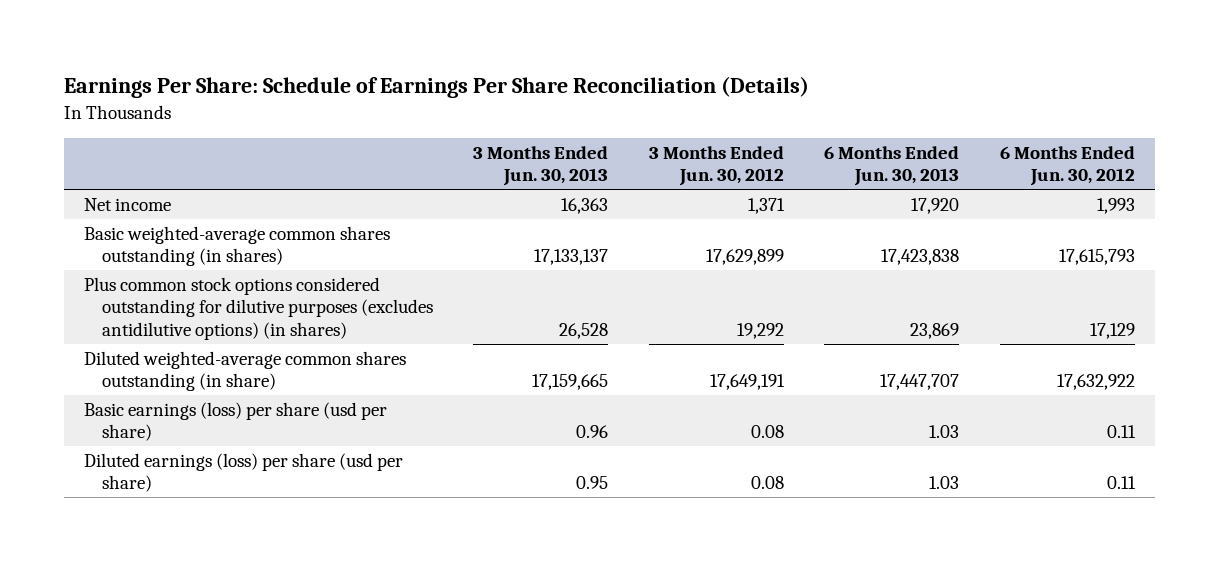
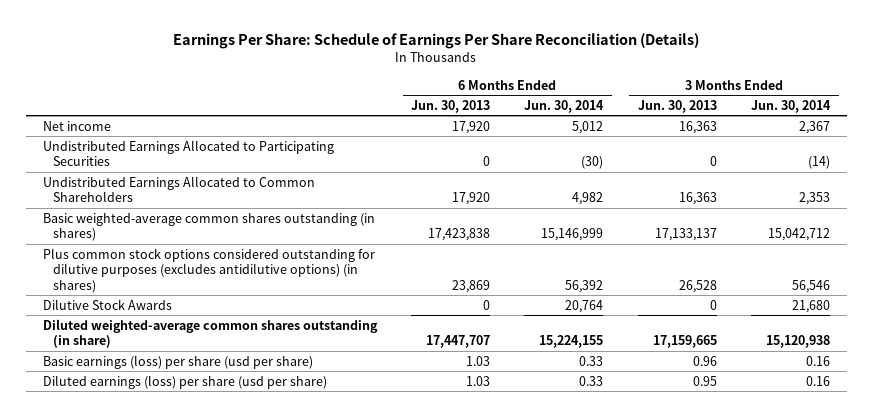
[648,145,784,186] 3 Months Ended Jun. 30, 2012 -> none
[999,145,1135,186] 6 Months Ended Jun. 30, 2012 -> none
none -> [524,99,605,113] Jun. 30, 2014
none -> [751,99,832,113] Jun. 30, 2014
none -> [42,139,334,167] Undistributed Earnings Allocated to Participating Securities
none -> [42,175,315,203] Undistributed Earnings Allocated to Common Shareholders
none -> [42,298,172,310] Dilutive Stock Awards

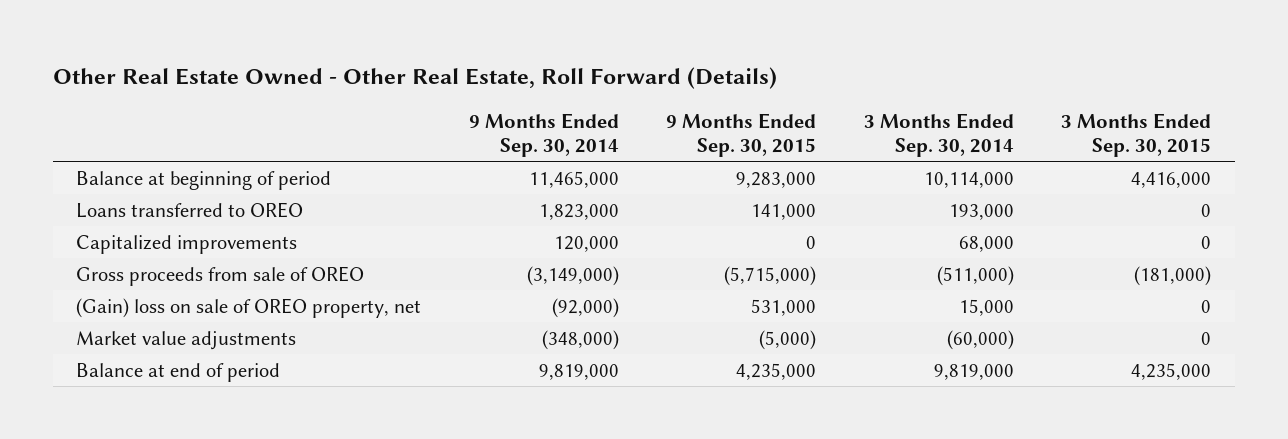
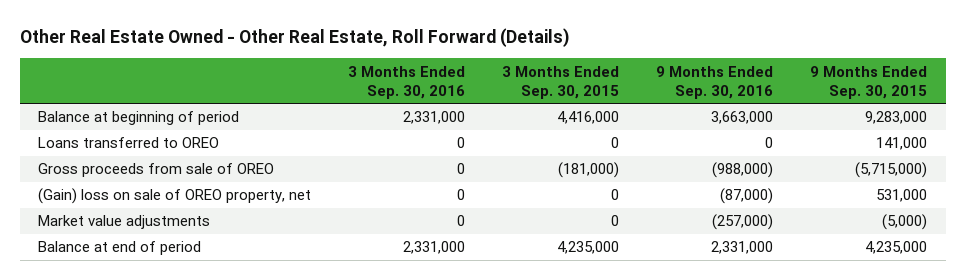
[468,112,619,157] 9 Months Ended Sep. 30, 2014 -> none
[863,112,1014,157] 3 Months Ended Sep. 30, 2014 -> none
none -> [348,65,466,99] 3 Months Ended Sep. 30, 2016
none -> [656,65,774,99] 9 Months Ended Sep. 30, 2016
[76,234,298,254] Capitalized improvements -> none

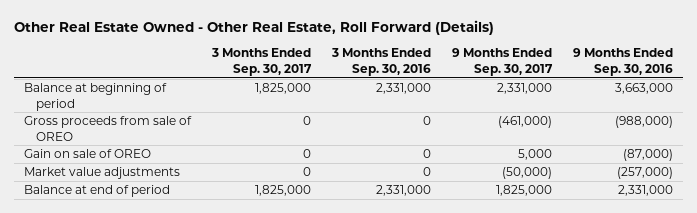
[502,65,620,99] 3 Months Ended Sep. 30, 2015 -> none
[810,65,928,99] 9 Months Ended Sep. 30, 2015 -> none
none -> [211,48,313,76] 3 Months Ended Sep. 30, 2017
none -> [451,48,553,76] 9 Months Ended Sep. 30, 2017
[38,137,220,149] Loans transferred to OREO -> none
[38,188,312,205] (Gain) loss on sale of OREO property, net -> [24,149,152,159] Gain on sale of OREO

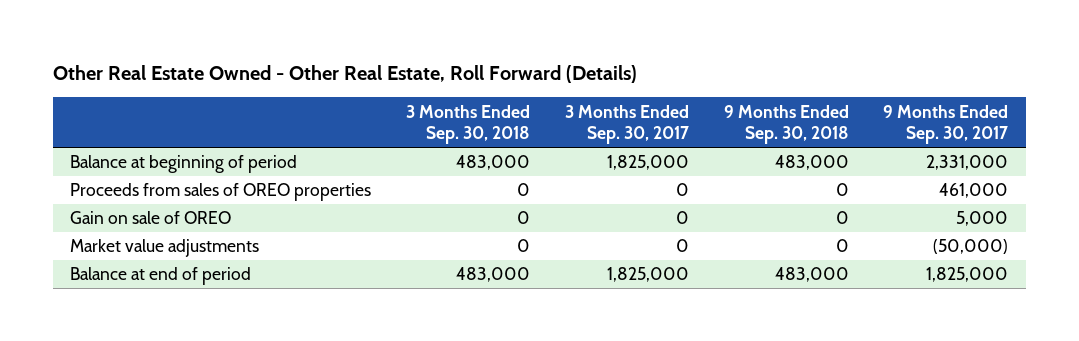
[331,48,432,76] 3 Months Ended Sep. 30, 2016 -> none
[572,48,673,76] 9 Months Ended Sep. 30, 2016 -> none
none -> [406,104,531,145] 3 Months Ended Sep. 30, 2018
none -> [723,104,849,145] 9 Months Ended Sep. 30, 2018
[24,116,193,141] Gross proceeds from sale of OREO -> [70,183,372,202] Proceeds from sales of OREO properties
[497,116,552,129] (461,000) -> [939,183,1009,199] 461,000

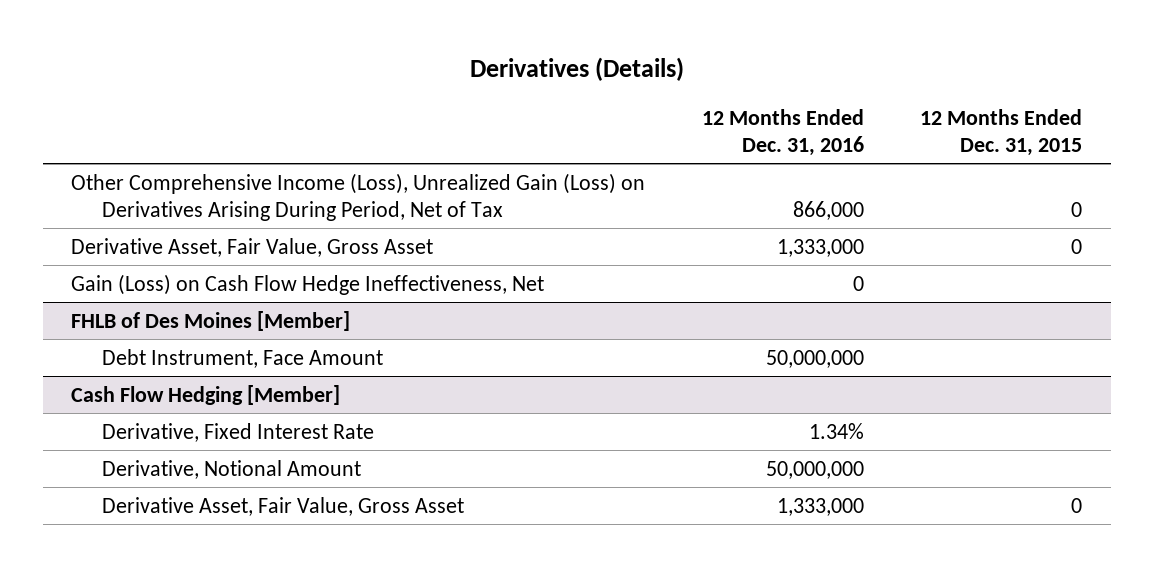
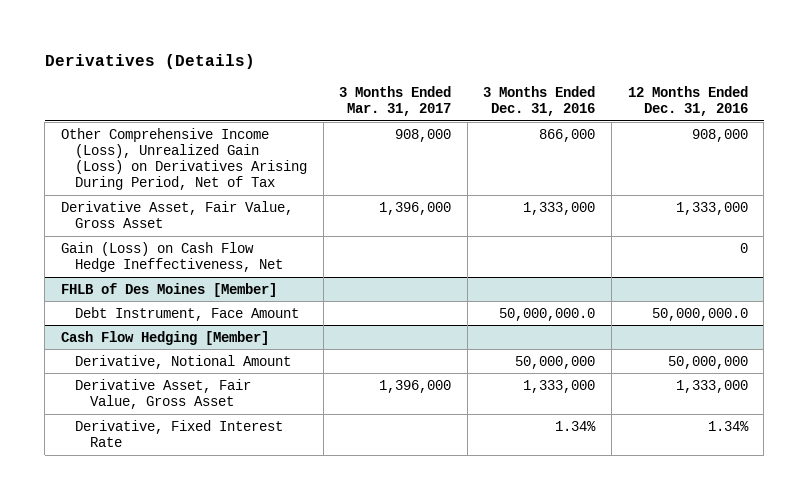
[920,109,1083,157] 12 Months Ended Dec. 31, 2015 -> none
none -> [339,85,452,116] 3 Months Ended Mar. 31, 2017
none -> [483,85,596,116] 3 Months Ended Dec. 31, 2016
[792,200,864,220] 866,000 -> [691,128,748,142] 908,000
[765,349,864,368] 50,000,000 -> [651,307,748,321] 50,000,000.0
[102,422,375,442] Derivative, Fixed Interest Rate -> [75,419,284,447] Derivative, Fixed Interest Rate

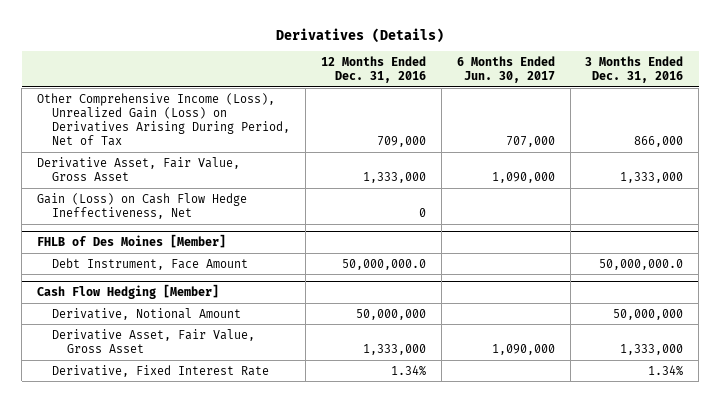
[339,85,452,116] 3 Months Ended Mar. 31, 2017 -> none
none -> [456,55,555,84] 6 Months Ended Jun. 30, 2017
[691,128,748,142] 908,000 -> [376,136,426,148] 709,000

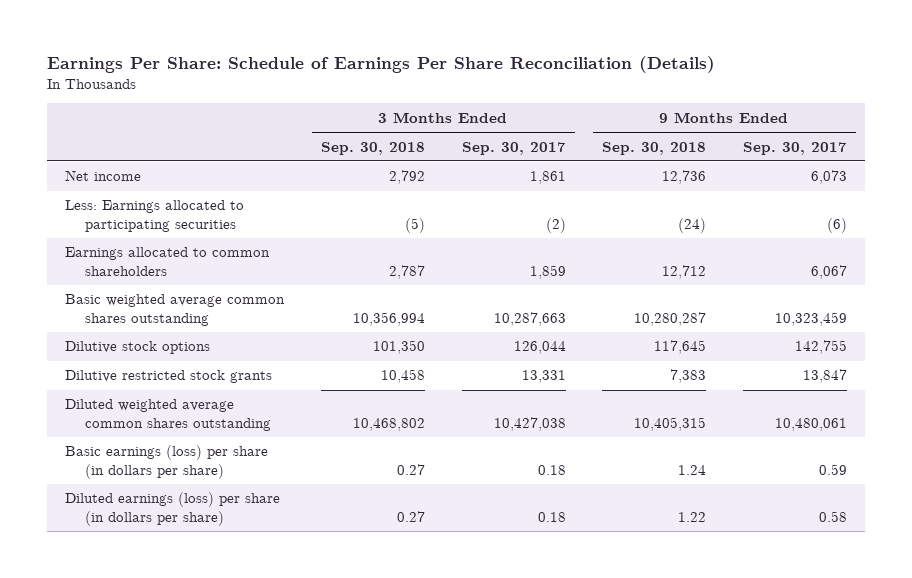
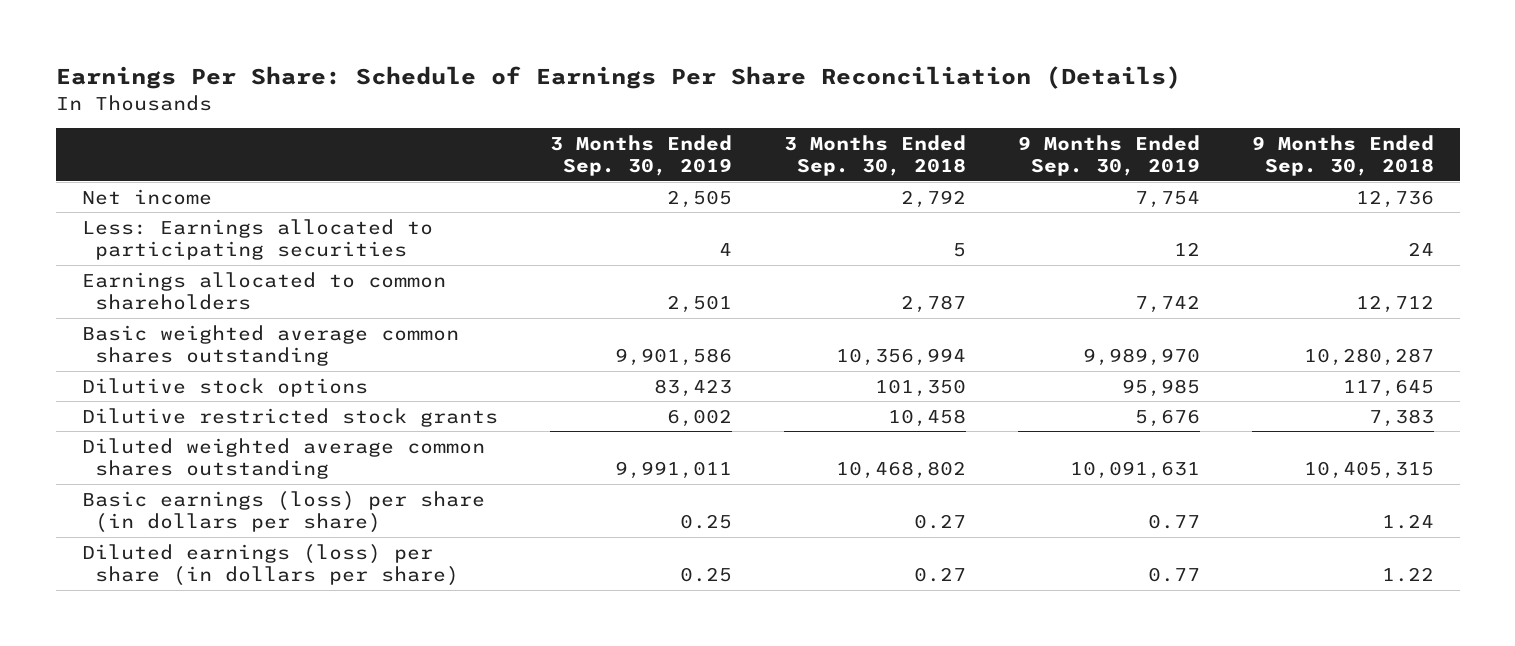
[461,141,566,155] Sep. 30, 2017 -> none
[742,141,847,155] Sep. 30, 2017 -> none
none -> [549,134,732,177] 3 Months Ended Sep. 30, 2019
none -> [1017,134,1200,177] 9 Months Ended Sep. 30, 2019
[404,217,425,233] (5) -> [952,243,966,258] 5
[678,217,707,233] (24) -> [1407,242,1434,257] 24

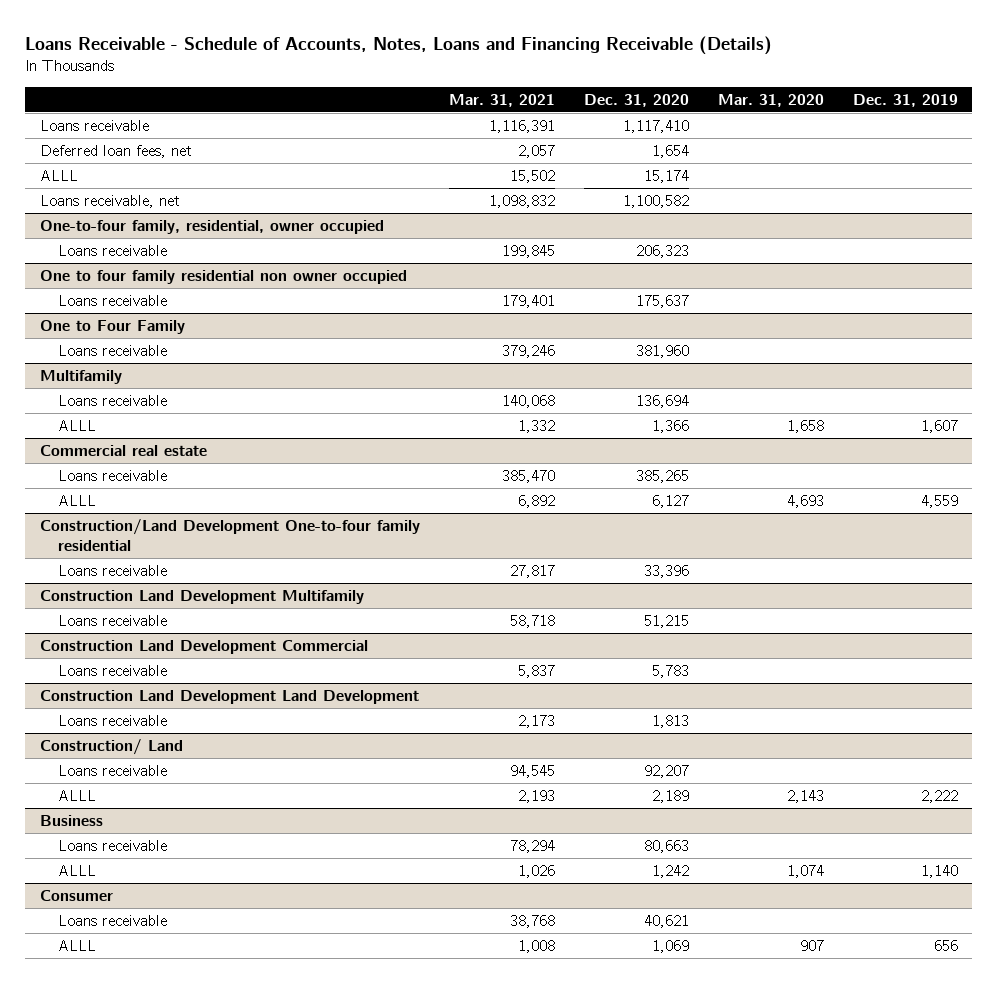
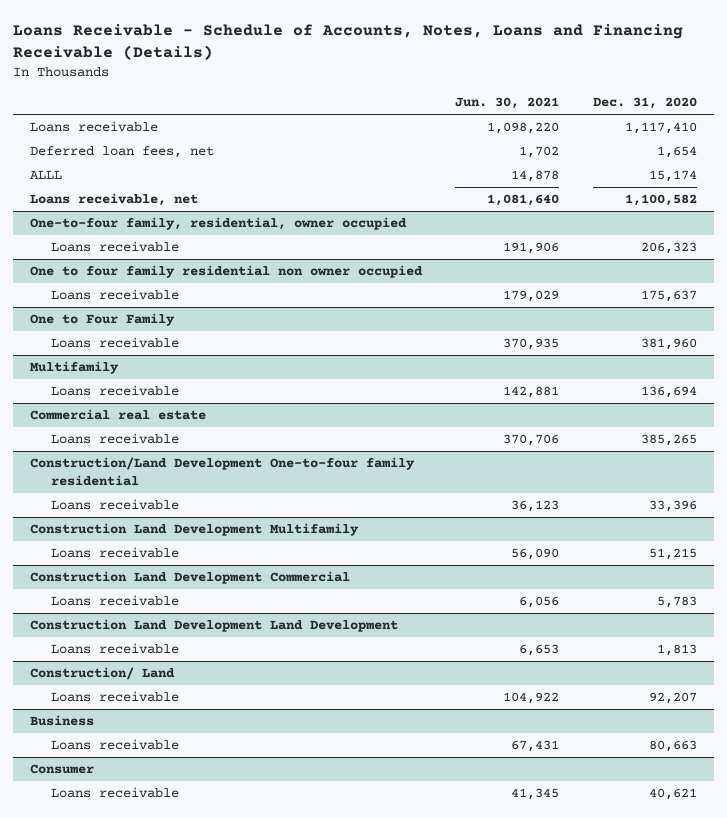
[448,93,555,107] Mar. 31, 2021 -> none
[717,93,824,107] Mar. 31, 2020 -> none
[852,93,958,107] Dec. 31, 2019 -> none
none -> [455,97,560,110] Jun. 30, 2021
[58,419,97,431] ALLL -> none
[58,494,97,506] ALLL -> none
[58,789,97,801] ALLL -> none
[58,864,97,876] ALLL -> none
[58,939,97,951] ALLL -> none

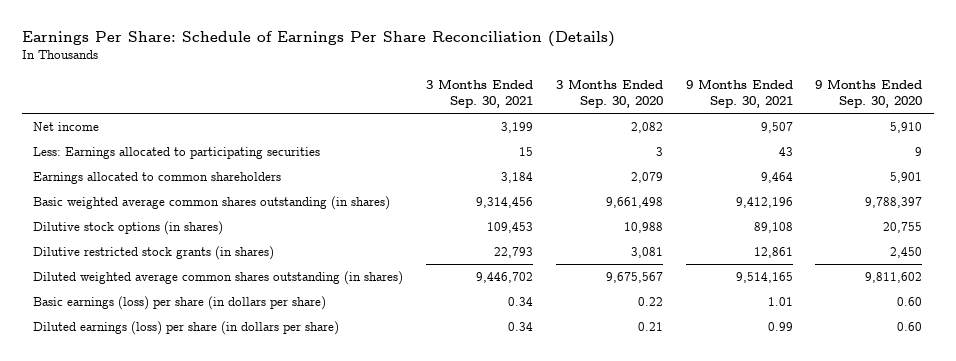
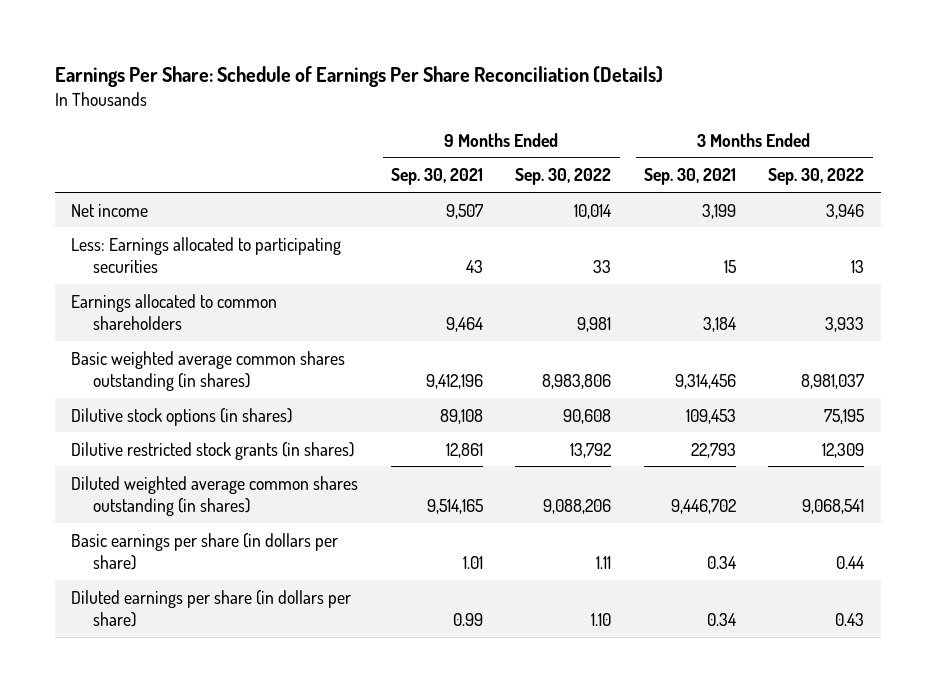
[555,79,663,109] 3 Months Ended Sep. 30, 2020 -> none
[815,79,923,109] 9 Months Ended Sep. 30, 2020 -> none
none -> [515,168,612,186] Sep. 30, 2022
none -> [768,168,865,186] Sep. 30, 2022
[33,295,327,310] Basic earnings (loss) per share (in dollars per share) -> [71,532,339,571] Basic earnings per share (in dollars per share)
[33,320,340,335] Diluted earnings (loss) per share (in dollars per share) -> [71,589,352,628] Diluted earnings per share (in dollars per share)

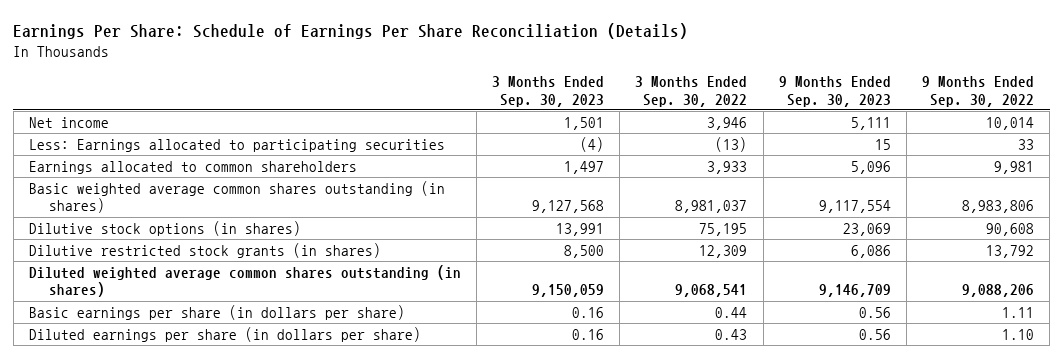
[390,168,483,186] Sep. 30, 2021 -> none
[643,168,736,186] Sep. 30, 2021 -> none
none -> [492,75,605,107] 3 Months Ended Sep. 30, 2023
none -> [778,75,891,107] 9 Months Ended Sep. 30, 2023
[851,260,865,274] 13 -> [715,136,748,152] (13)

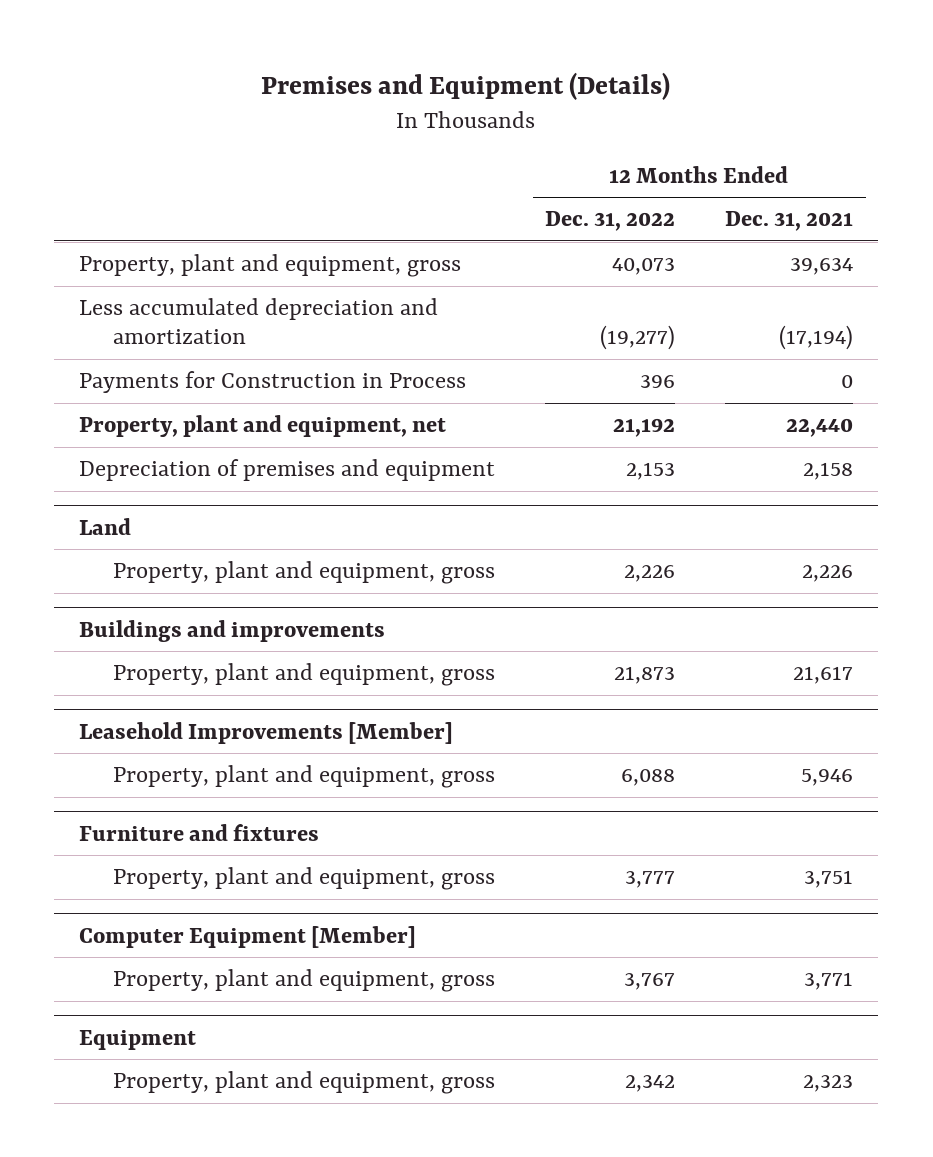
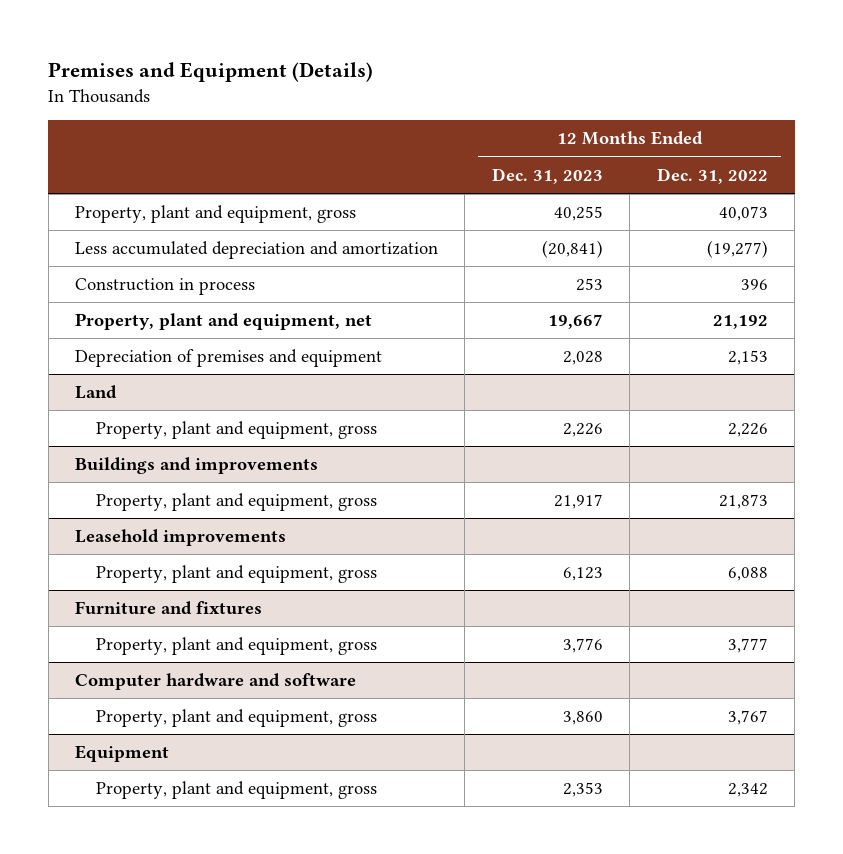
[725,211,854,232] Dec. 31, 2021 -> none
none -> [491,167,603,184] Dec. 31, 2023
[79,371,467,394] Payments for Construction in Process -> [75,278,256,296] Construction in process
[79,721,454,744] Leasehold Improvements [Member] -> [75,529,287,547] Leasehold improvements
[79,925,417,948] Computer Equipment [Member] -> [75,673,357,691] Computer hardware and software

